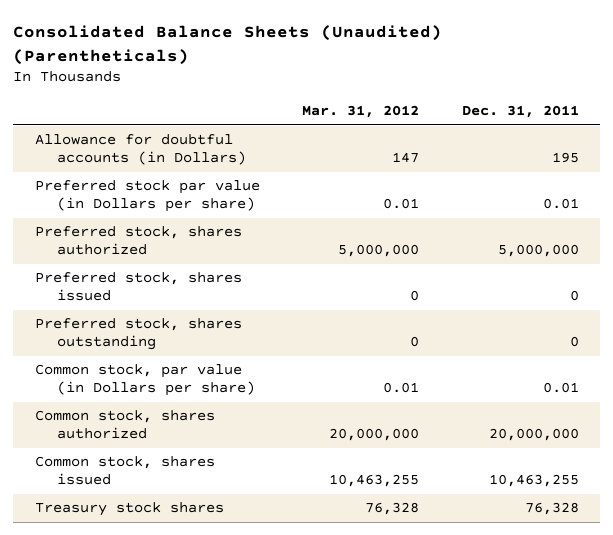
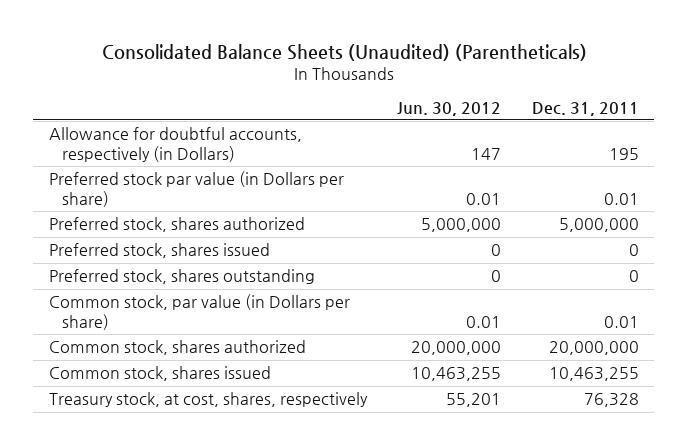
[302,105,420,119] Mar. 31, 2012 -> none
none -> [397,101,502,116] Jun. 30, 2012
[34,134,247,166] Allowance for doubtful accounts (in Dollars) -> [48,127,302,163] Allowance for doubtful accounts, respectively (in Dollars)
[34,502,224,517] Treasury stock shares -> [48,392,368,408] Treasury stock, at cost, shares, respectively

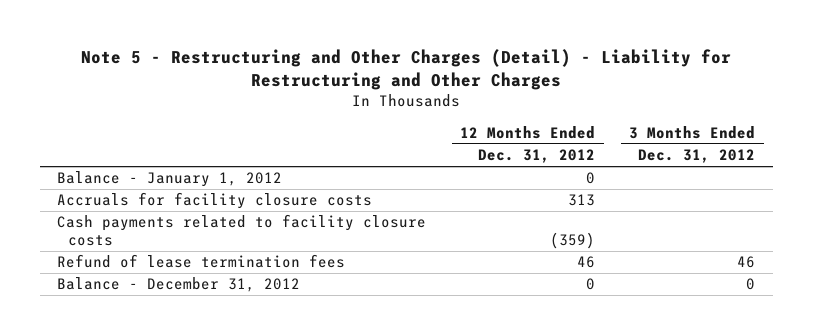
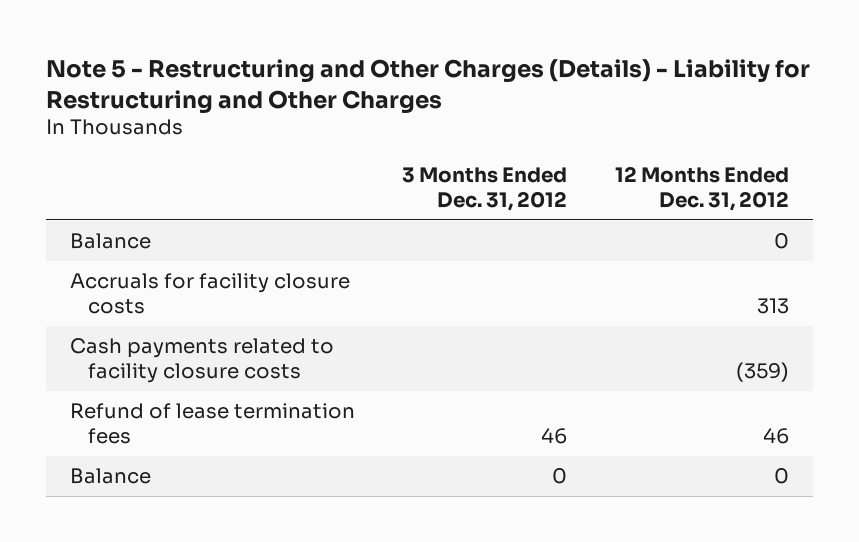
[81,49,732,91] Note 5 - Restructuring and Other Charges (Detail) - Liability for Restructuring and Other Charges -> [45,58,810,114] Note 5 - Restructuring and Other Charges (Details) - Liability for Restructuring and Other Charges
[57,171,283,188] Balance - January 1, 2012 -> [69,233,151,250] Balance
[57,277,301,293] Balance - December 31, 2012 -> [69,468,151,485] Balance

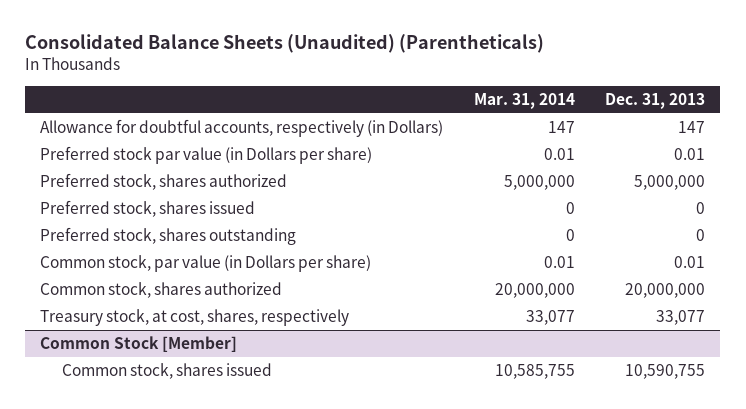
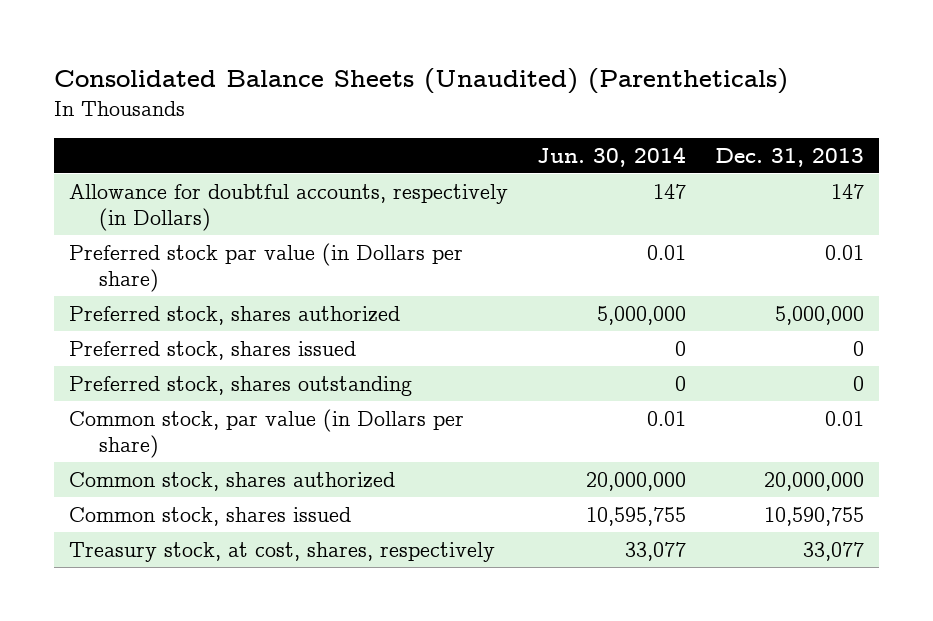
[473,92,575,109] Mar. 31, 2014 -> none
none -> [536,146,686,167] Jun. 30, 2014
[40,336,238,353] Common Stock [Member] -> none
[40,309,350,327] Treasury stock, at cost, shares, respectively -> [68,541,495,562] Treasury stock, at cost, shares, respectively

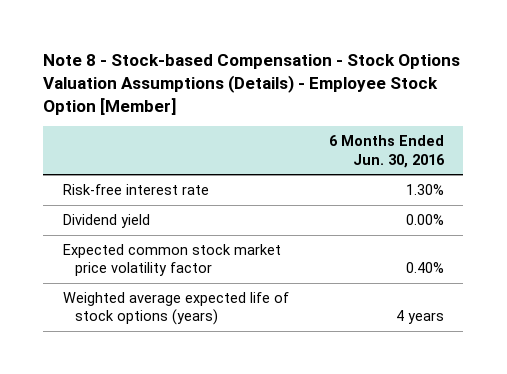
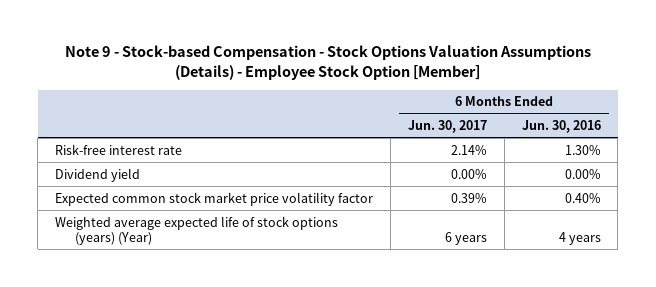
[43,53,461,115] Note 8 - Stock-based Compensation - Stock Options Valuation Assumptions (Details) - Employee Stock Option [Member] -> [64,45,591,81] Note 9 - Stock-based Compensation - Stock Options Valuation Assumptions (Details) - Employee Stock Option [Member]
none -> [407,120,487,134] Jun. 30, 2017
[62,292,289,326] Weighted average expected life of stock options (years) -> [55,215,339,245] Weighted average expected life of stock options (years) (Year)

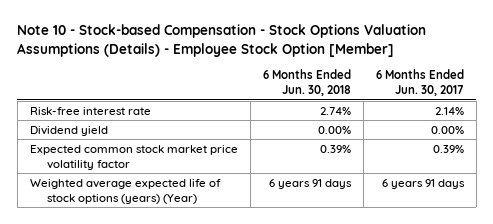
[64,45,591,81] Note 9 - Stock-based Compensation - Stock Options Valuation Assumptions (Details) - Employee Stock Option [Member] -> [17,24,427,57] Note 10 - Stock-based Compensation - Stock Options Valuation Assumptions (Details) - Employee Stock Option [Member]
[521,120,601,134] Jun. 30, 2016 -> none
none -> [262,69,351,97] 6 Months Ended Jun. 30, 2018
[444,231,487,245] 6 years -> [381,178,465,189] 6 years 91 days

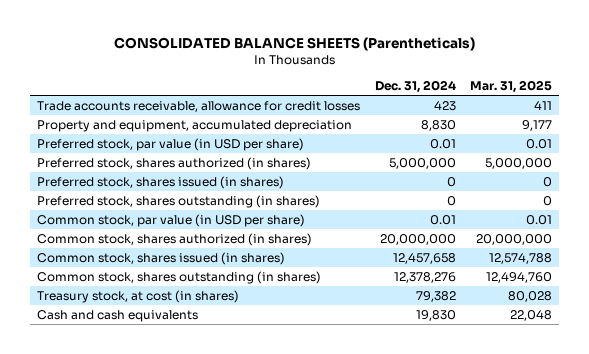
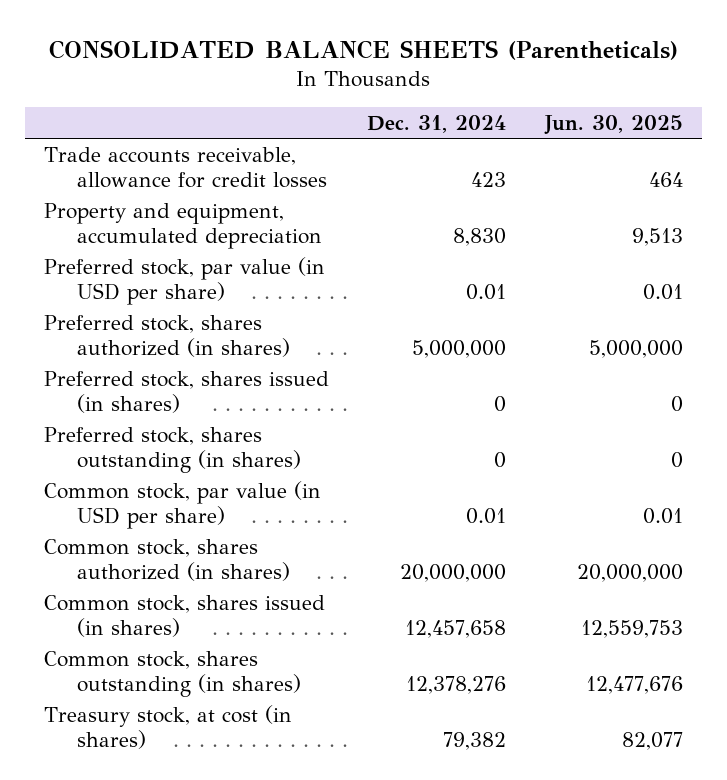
[470,80,553,94] Mar. 31, 2025 -> none
none -> [543,114,683,135] Jun. 30, 2025
[37,309,199,322] Cash and cash equivalents -> none

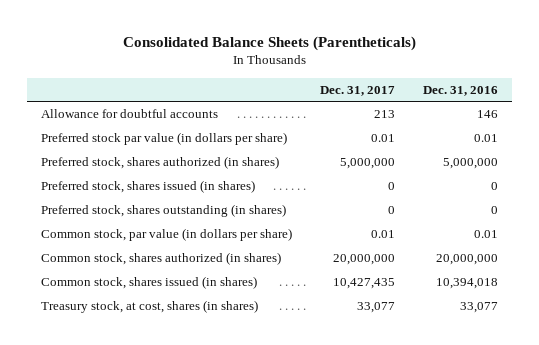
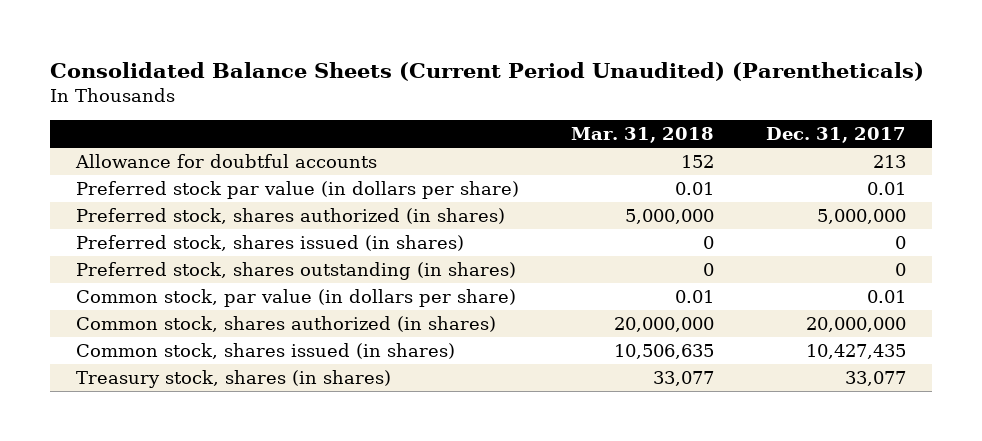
[122,35,416,51] Consolidated Balance Sheets (Parentheticals) -> [50,62,925,82] Consolidated Balance Sheets (Current Period Unaudited) (Parentheticals)
[423,85,499,96] Dec. 31, 2016 -> none
none -> [571,127,715,144] Mar. 31, 2018
[40,300,258,314] Treasury stock, at cost, shares (in shares) -> [76,369,392,388] Treasury stock, shares (in shares)

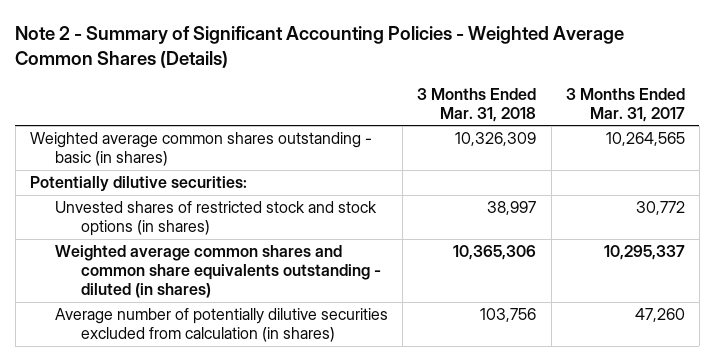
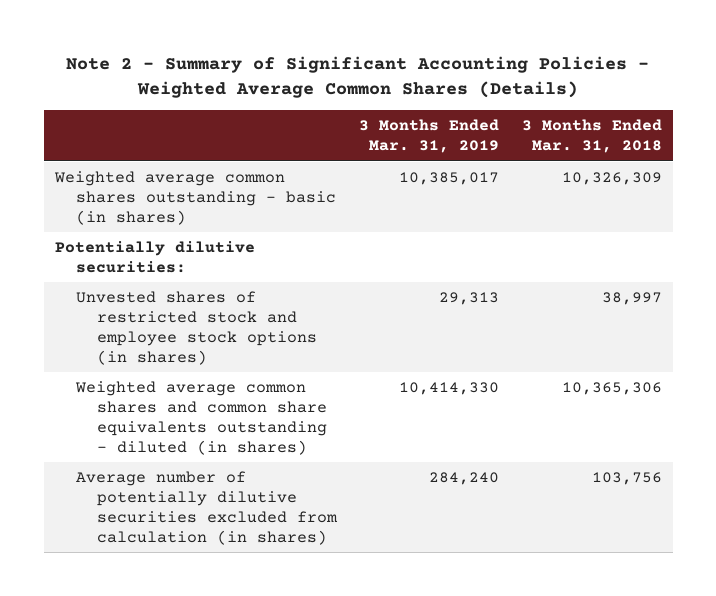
[565,87,685,122] 3 Months Ended Mar. 31, 2017 -> none
none -> [359,119,500,154] 3 Months Ended Mar. 31, 2019
[55,201,378,237] Unvested shares of restricted stock and stock options (in shares) -> [75,290,318,365] Unvested shares of restricted stock and employee stock options (in shares)

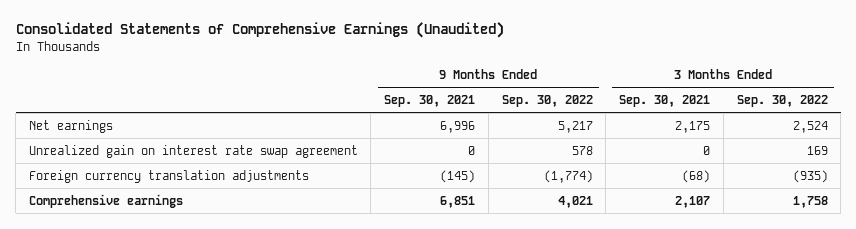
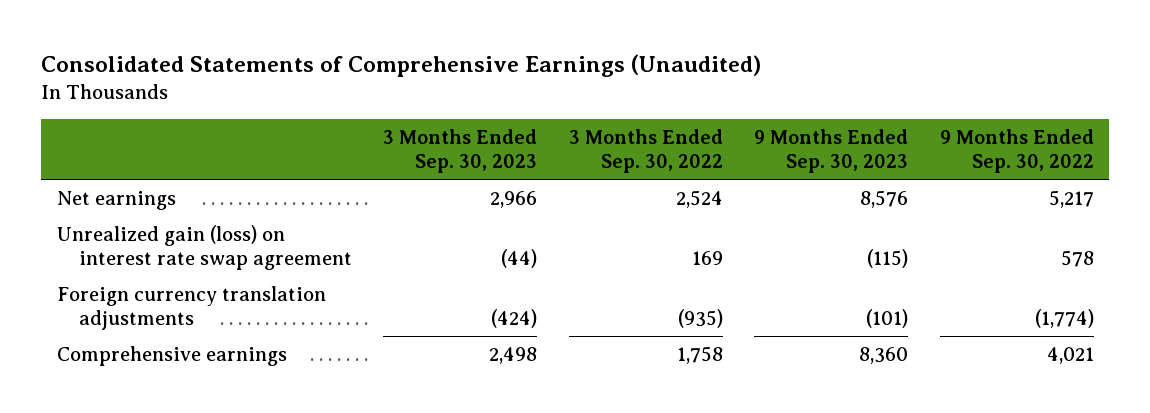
[384,95,476,108] Sep. 30, 2021 -> none
[619,95,711,108] Sep. 30, 2021 -> none
none -> [383,128,538,174] 3 Months Ended Sep. 30, 2023
none -> [754,128,909,174] 9 Months Ended Sep. 30, 2023
[28,144,358,158] Unrealized gain on interest rate swap agreement -> [56,224,352,271] Unrealized gain (loss) on interest rate swap agreement

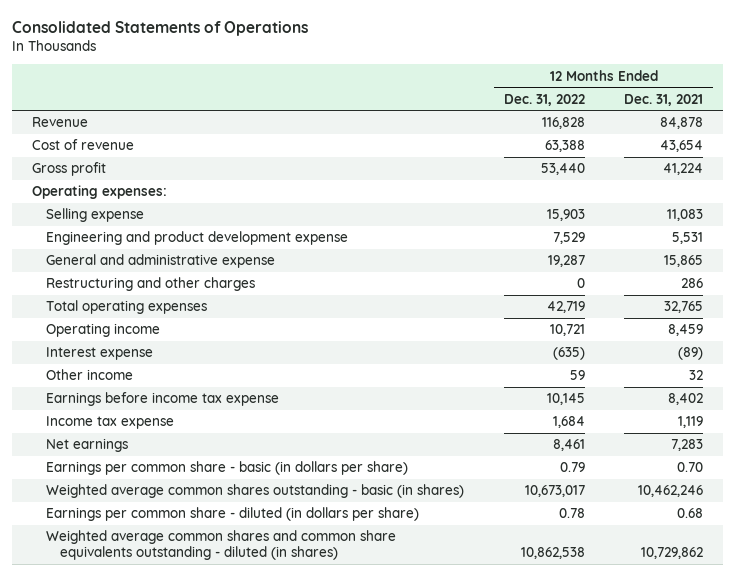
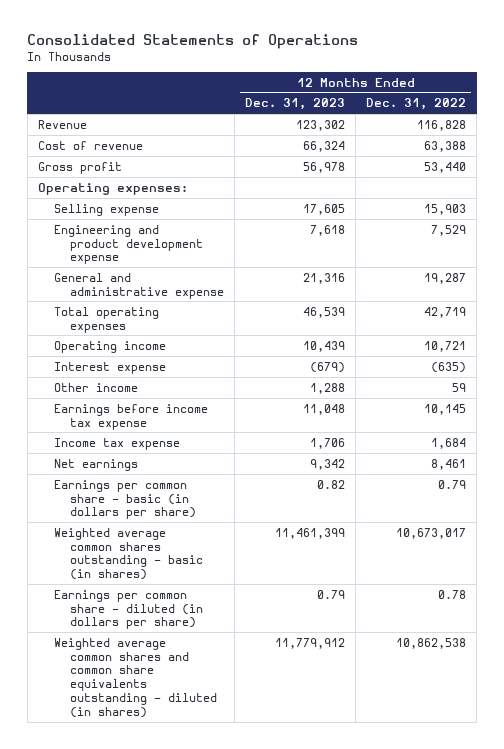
[624,93,704,106] Dec. 31, 2021 -> none
none -> [245,98,346,111] Dec. 31, 2023
[45,277,255,292] Restructuring and other charges -> none

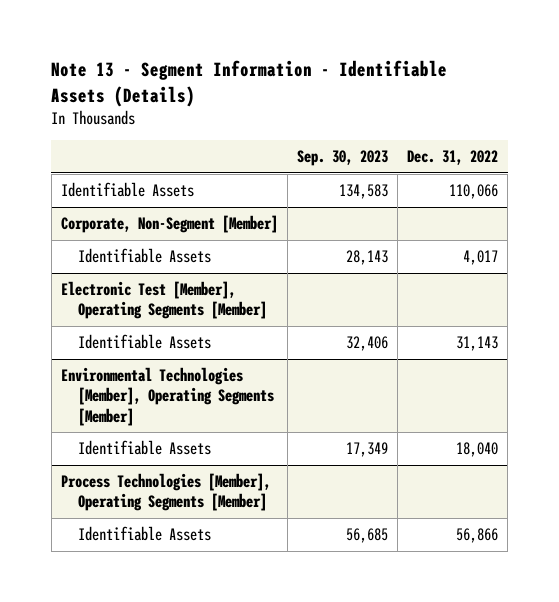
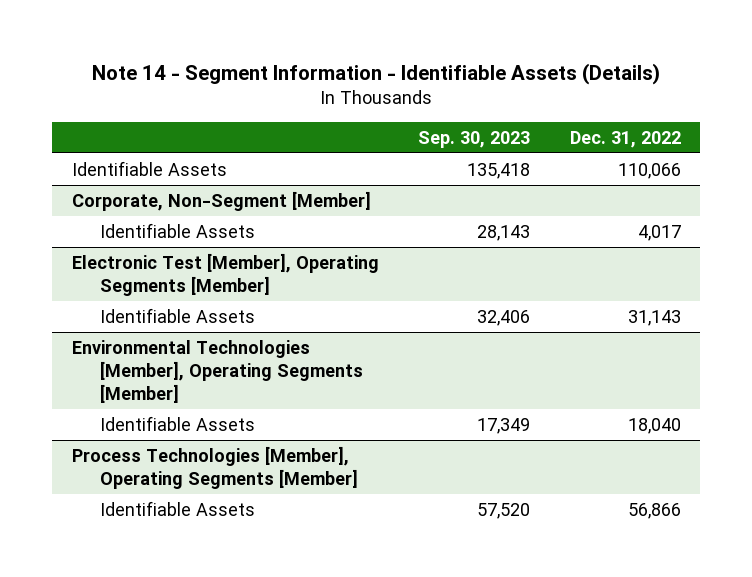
[51,60,448,107] Note 13 - Segment Information - Identifiable Assets (Details) -> [92,62,661,85] Note 14 - Segment Information - Identifiable Assets (Details)
[338,184,388,200] 134,583 -> [467,162,531,179] 135,418
[345,528,388,544] 56,685 -> [477,502,531,519] 57,520

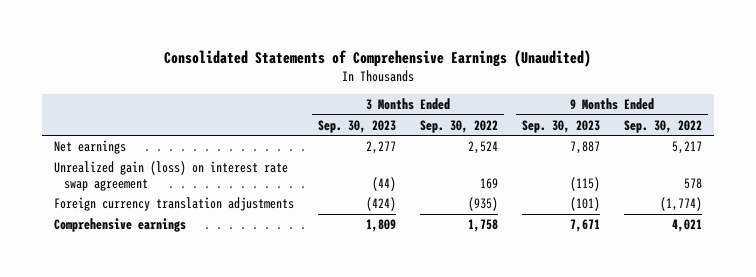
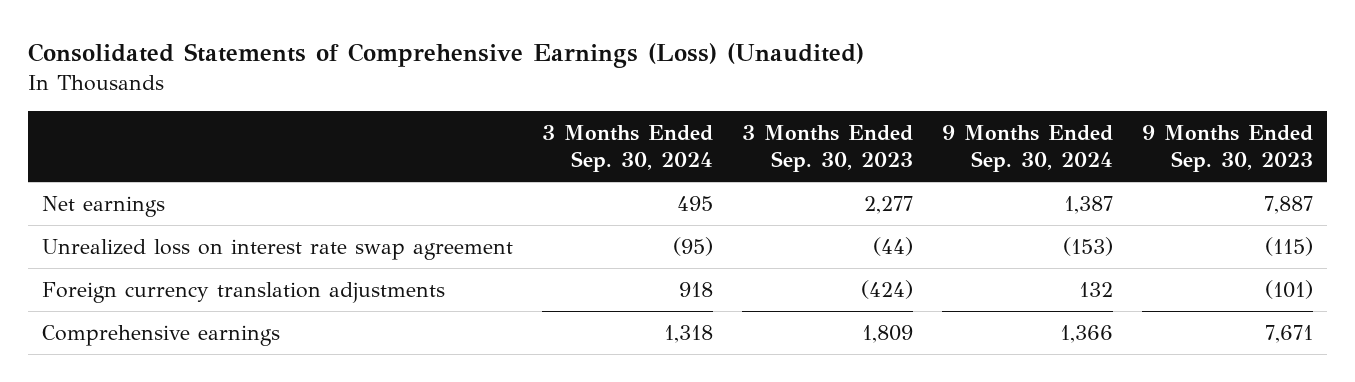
[163,49,591,67] Consolidated Statements of Comprehensive Earnings (Unaudited) -> [27,43,864,69] Consolidated Statements of Comprehensive Earnings (Loss) (Unaudited)
[419,119,498,133] Sep. 30, 2022 -> none
[623,119,702,133] Sep. 30, 2022 -> none
none -> [542,125,714,173] 3 Months Ended Sep. 30, 2024
none -> [942,125,1114,173] 9 Months Ended Sep. 30, 2024
[53,160,288,191] Unrealized gain (loss) on interest rate swap agreement -> [42,238,514,260] Unrealized loss on interest rate swap agreement

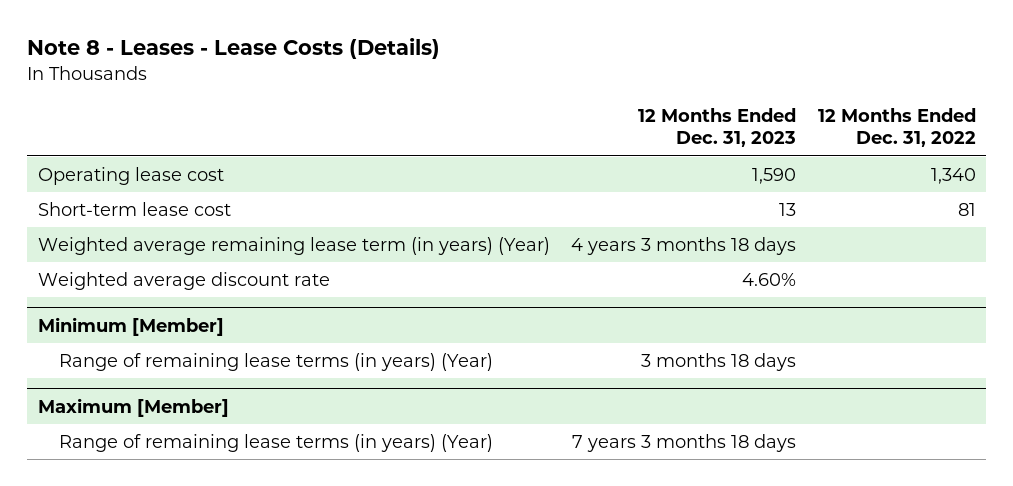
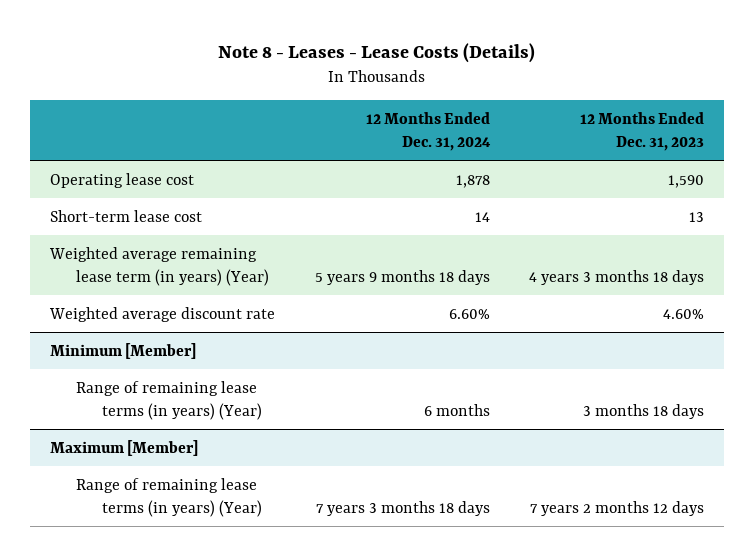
[817,108,976,148] 12 Months Ended Dec. 31, 2022 -> none
none -> [365,111,491,152] 12 Months Ended Dec. 31, 2024
[572,434,797,453] 7 years 3 months 18 days -> [530,500,705,516] 7 years 2 months 12 days

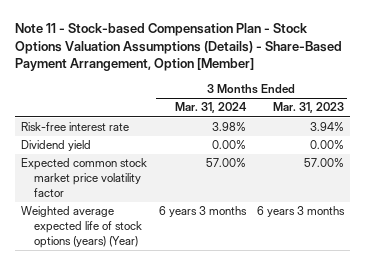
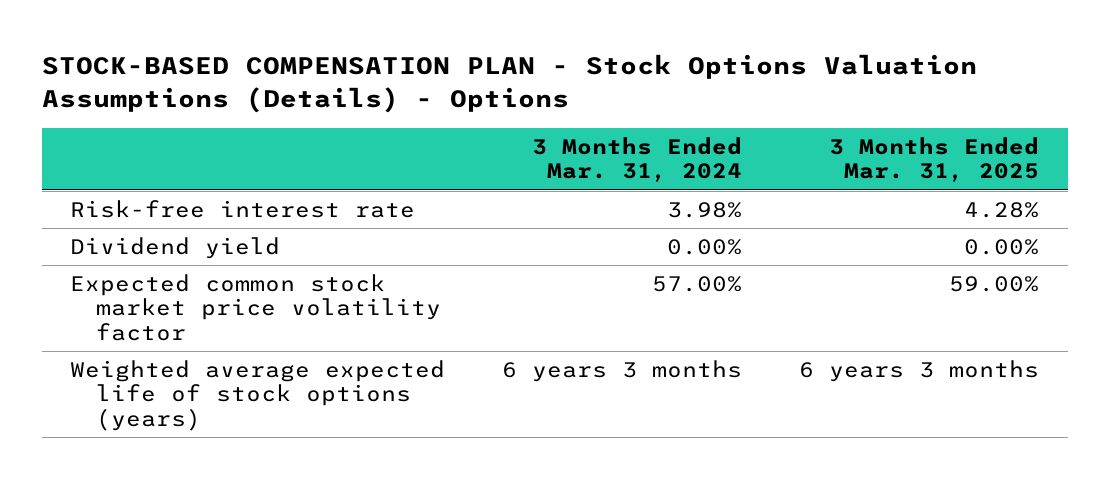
[15,22,343,72] Note 11 - Stock-based Compensation Plan - Stock Options Valuation Assumptions (Details) - Share-Based Payment Arrangement, Option [Member] -> [41,54,977,113] STOCK-BASED COMPENSATION PLAN - Stock Options Valuation Assumptions (Details) - Options
[273,102,345,114] Mar. 31, 2023 -> none
none -> [829,136,1040,183] 3 Months Ended Mar. 31, 2025
[20,206,143,248] Weighted average expected life of stock options (years) (Year) -> [70,359,446,432] Weighted average expected life of stock options (years)

